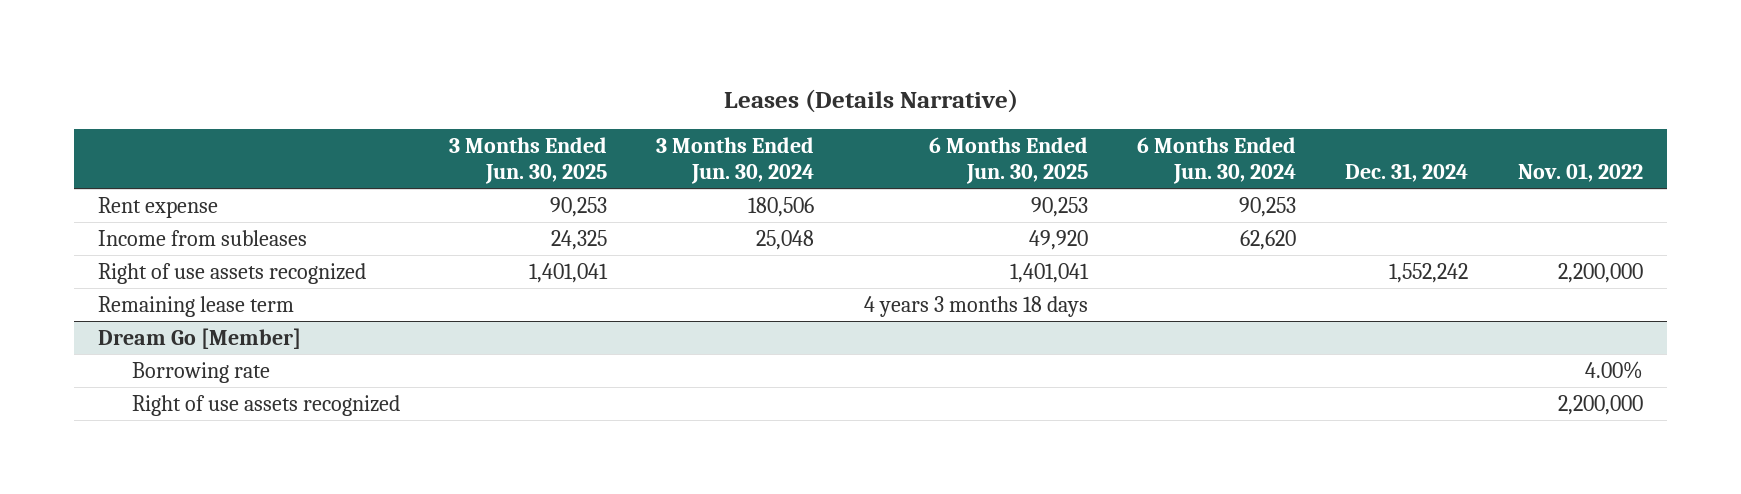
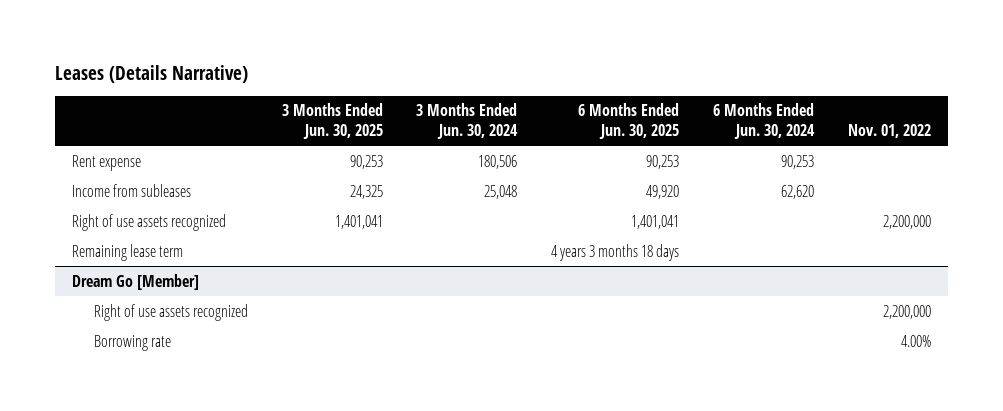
[1345,163,1469,183] Dec. 31, 2024 -> none
[131,362,270,384] Borrowing rate -> [93,334,171,351] Borrowing rate

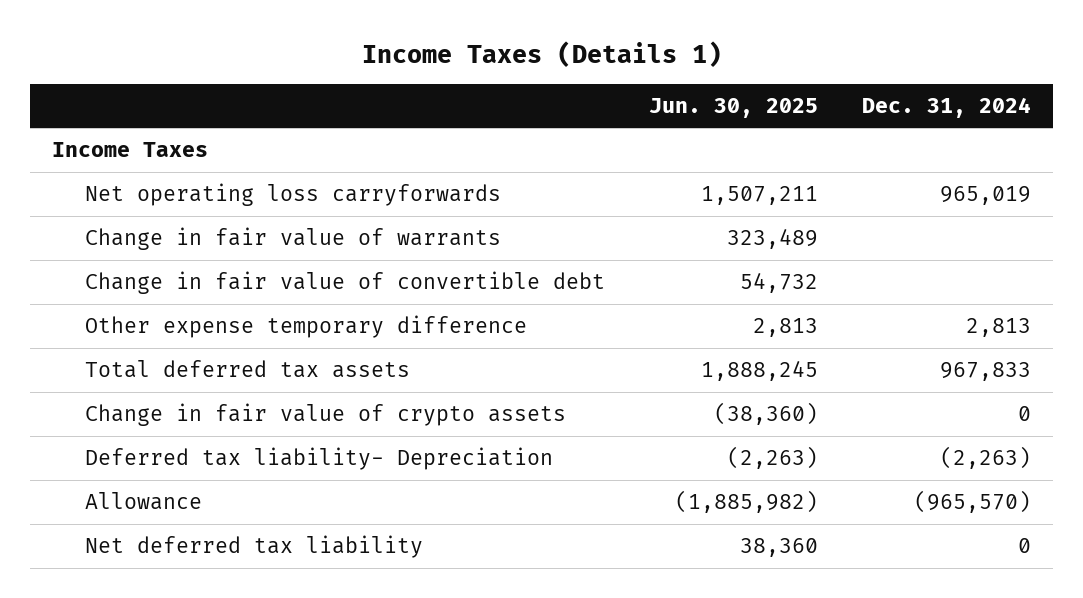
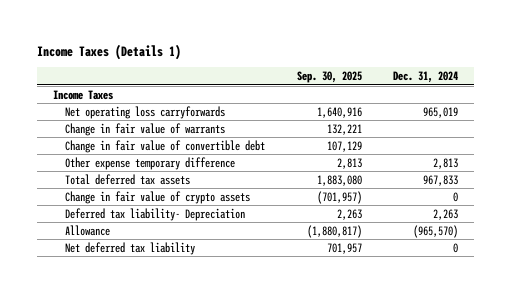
[649,97,819,118] Jun. 30, 2025 -> none
none -> [296,71,362,84] Sep. 30, 2025
[940,446,1032,470] (2,263) -> [433,208,459,220] 2,263

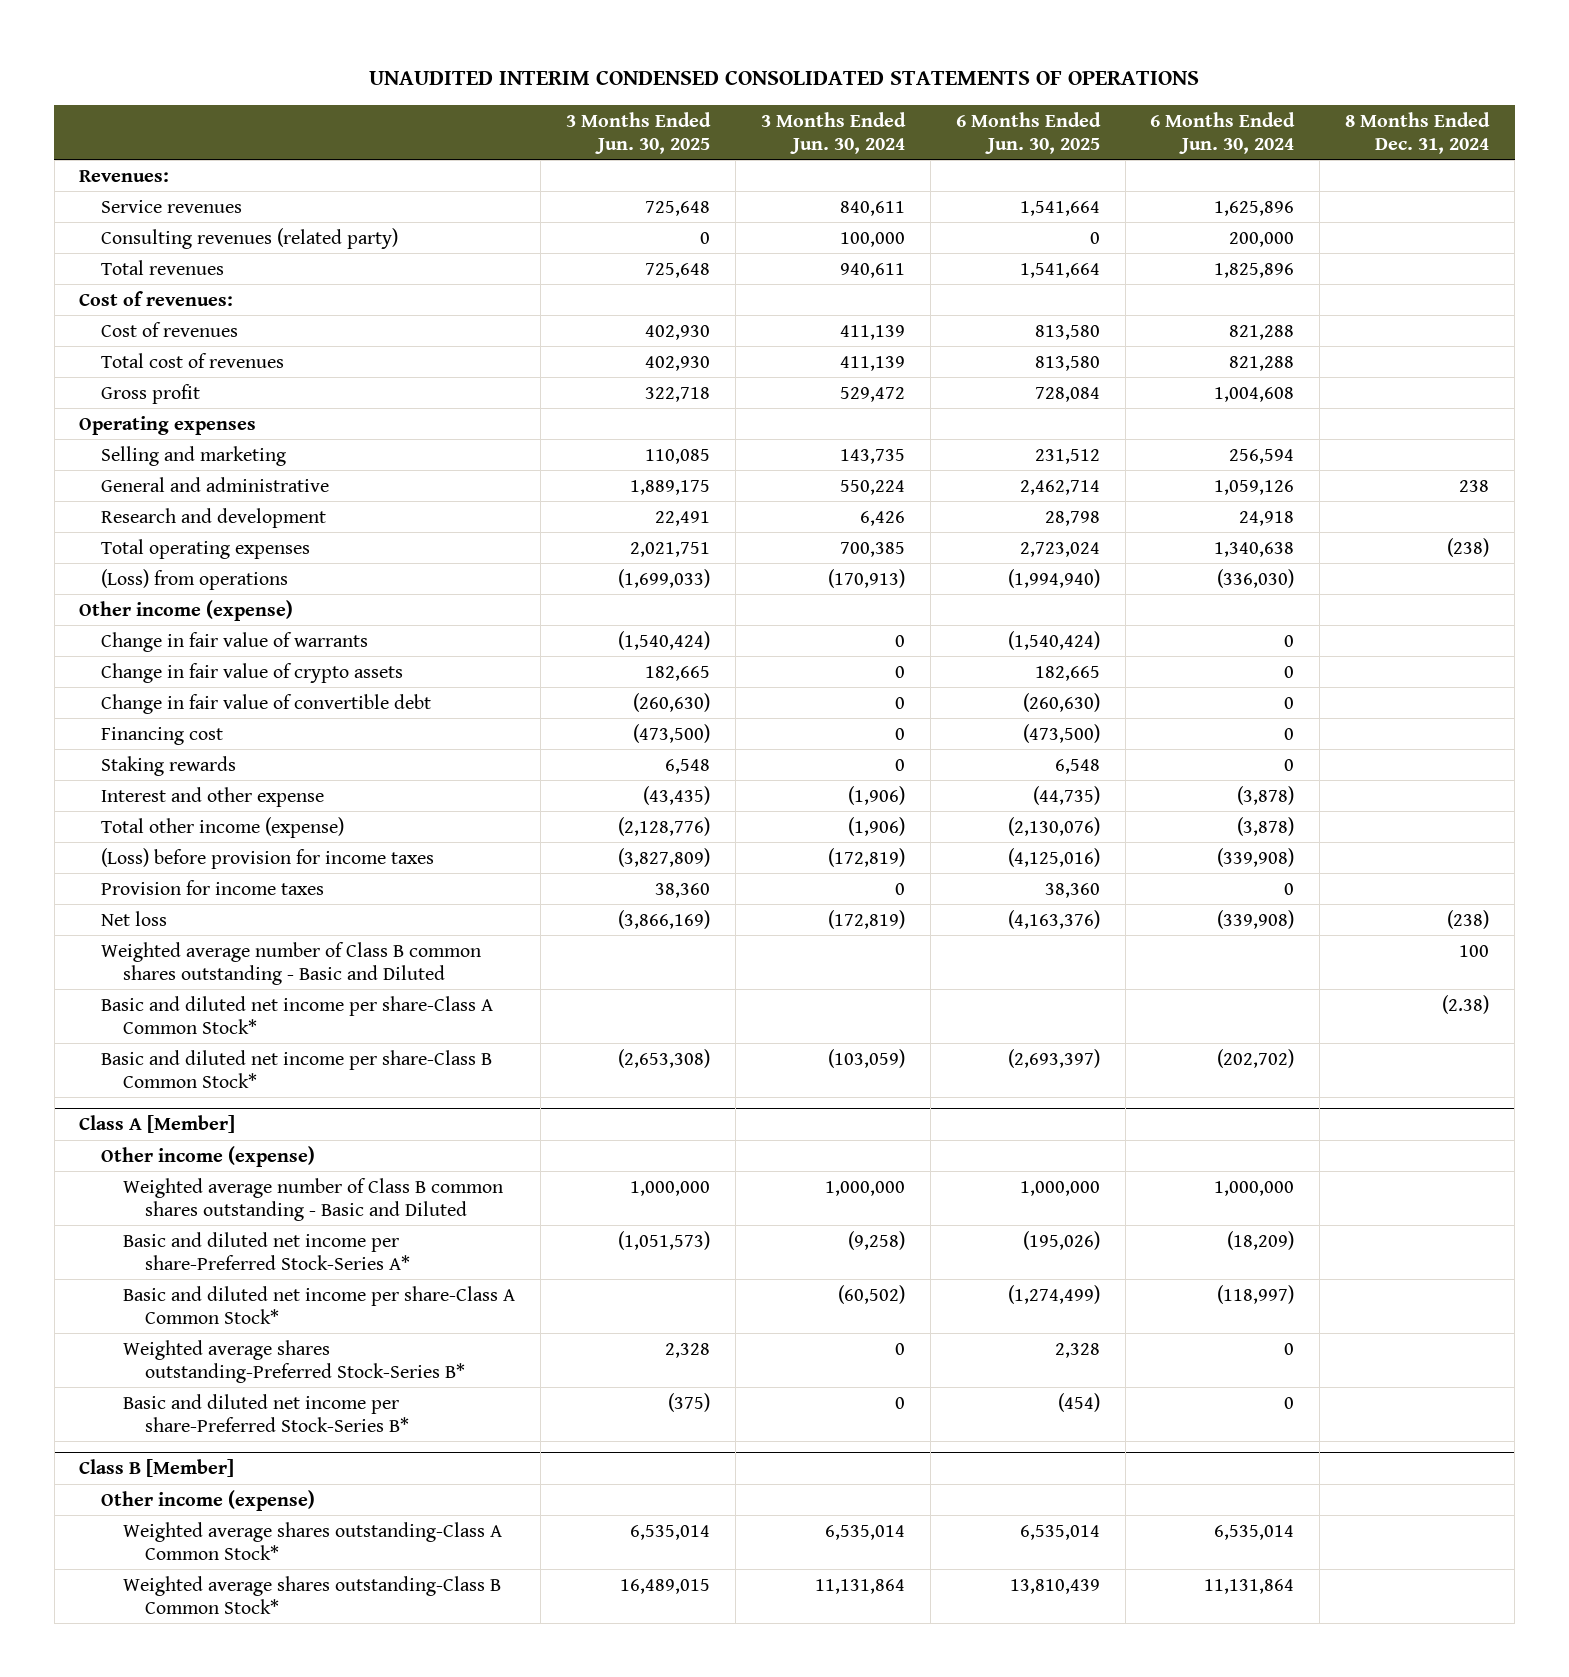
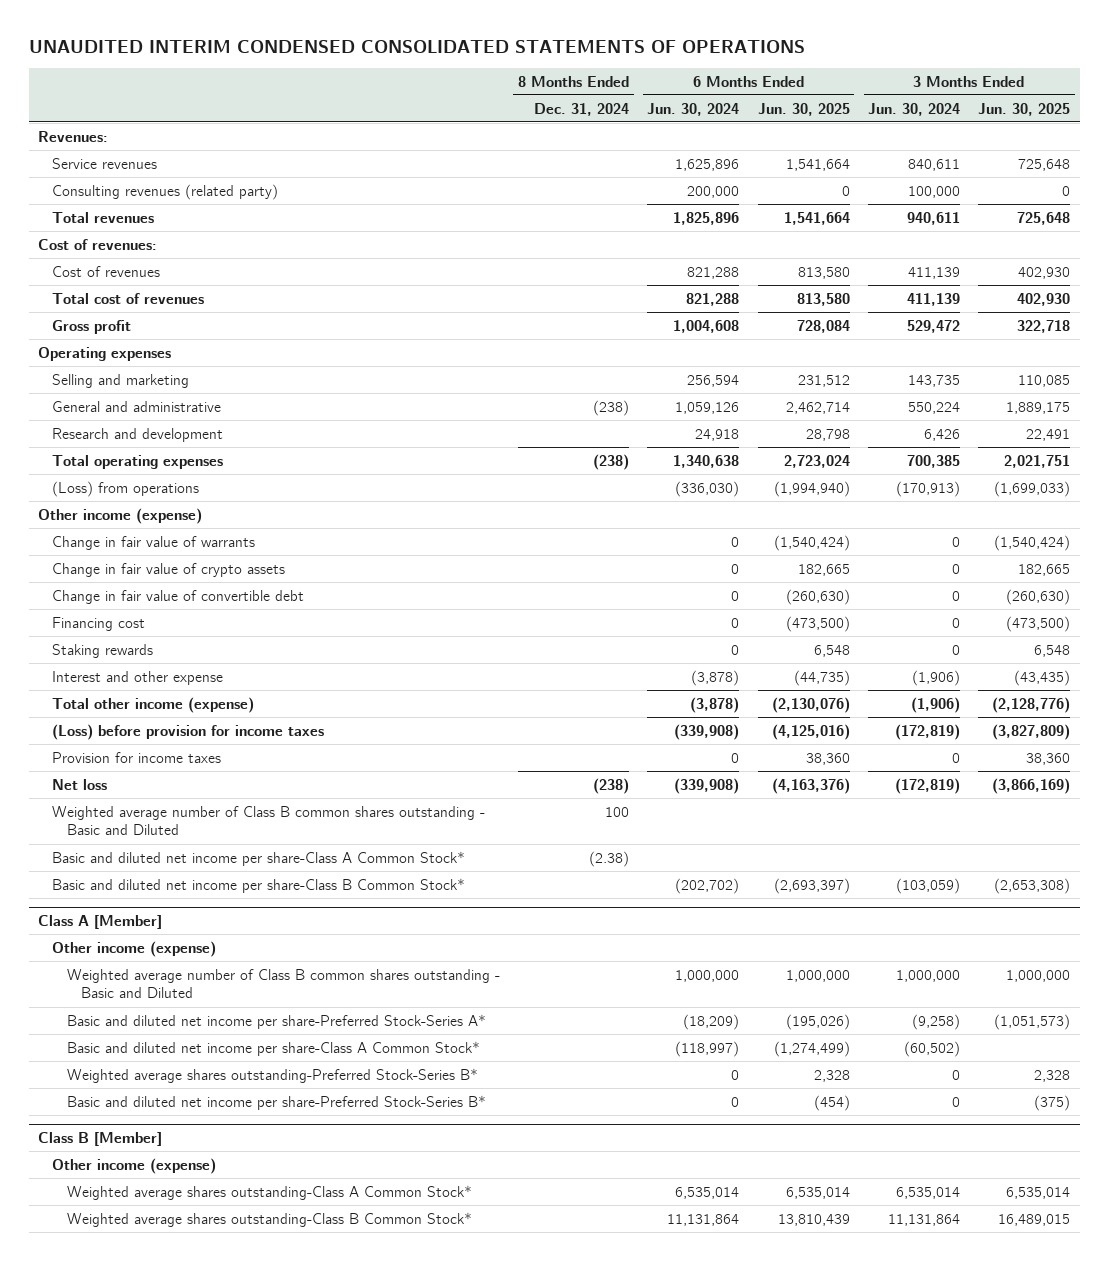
[1459,479,1490,492] 238 -> [593,399,630,416] (238)

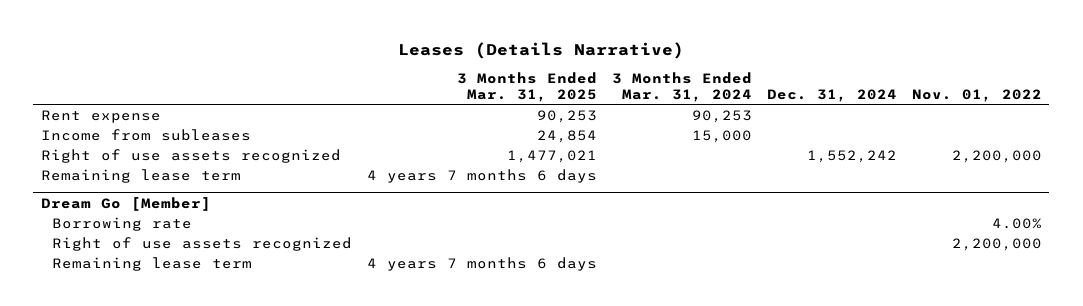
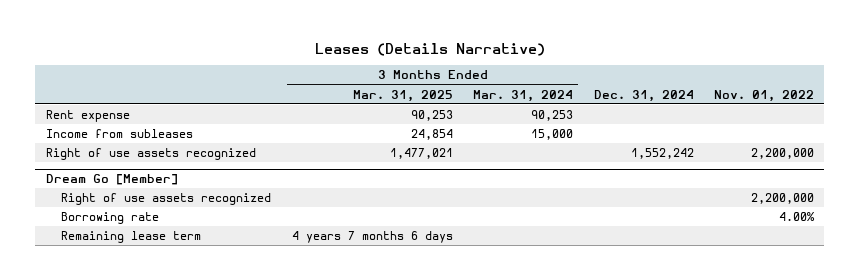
[40,168,241,183] Remaining lease term -> none
[52,216,193,231] Borrowing rate -> [61,212,160,225] Borrowing rate

